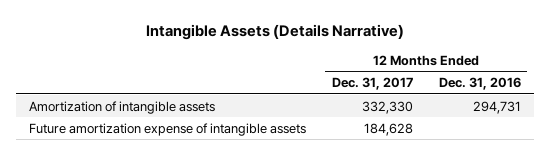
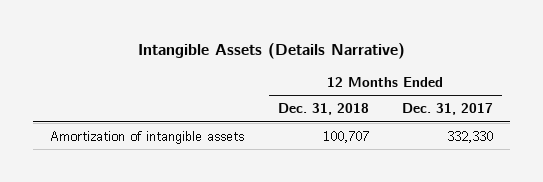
[438,76,521,90] Dec. 31, 2016 -> none
none -> [277,103,369,116] Dec. 31, 2018
[28,122,306,136] Future amortization expense of intangible assets -> none

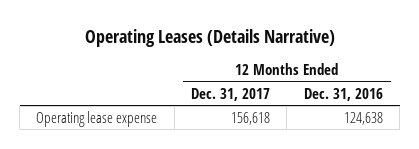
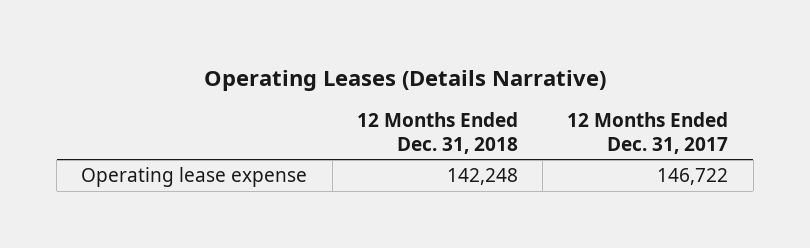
[303,87,383,101] Dec. 31, 2016 -> none
none -> [356,112,518,154] 12 Months Ended Dec. 31, 2018
[231,112,271,126] 156,618 -> [657,168,729,186] 146,722

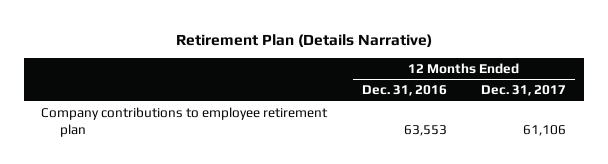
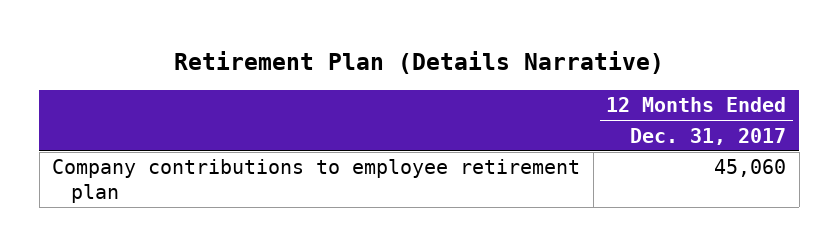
[361,85,447,97] Dec. 31, 2016 -> none
[523,124,567,136] 61,106 -> [714,159,787,178] 45,060

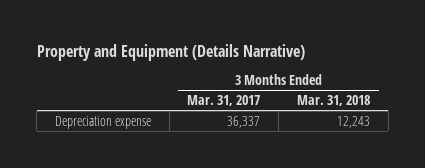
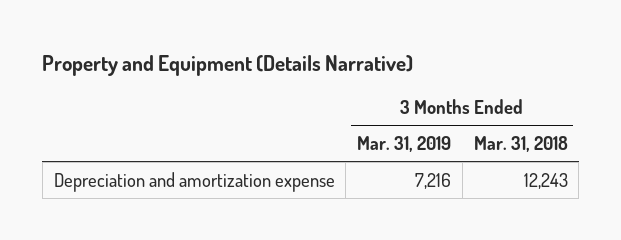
[187,94,261,106] Mar. 31, 2017 -> none
none -> [357,135,452,152] Mar. 31, 2019
[54,115,151,129] Depreciation expense -> [53,171,335,192] Depreciation and amortization expense

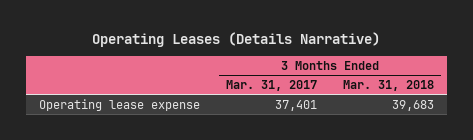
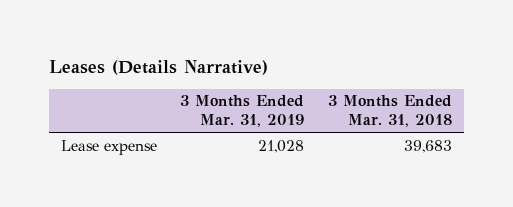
[92,32,381,48] Operating Leases (Details Narrative) -> [48,60,268,76] Leases (Details Narrative)
[225,80,317,92] Mar. 31, 2017 -> none
none -> [180,95,305,128] 3 Months Ended Mar. 31, 2019
[38,98,200,111] Operating lease expense -> [60,139,157,155] Lease expense

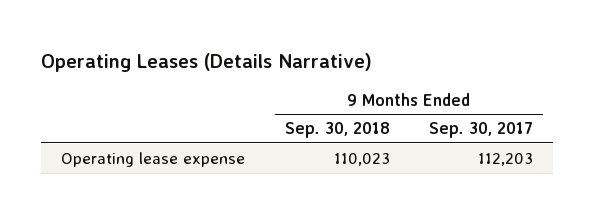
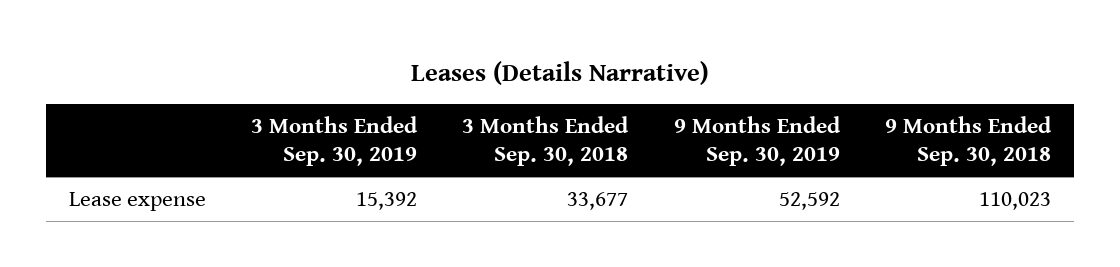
[41,53,373,73] Operating Leases (Details Narrative) -> [410,61,709,86] Leases (Details Narrative)
[429,122,534,139] Sep. 30, 2017 -> none
none -> [251,115,419,167] 3 Months Ended Sep. 30, 2019
none -> [462,115,630,167] 3 Months Ended Sep. 30, 2018
none -> [673,115,841,167] 9 Months Ended Sep. 30, 2019
[61,152,246,168] Operating lease expense -> [68,191,206,211] Lease expense

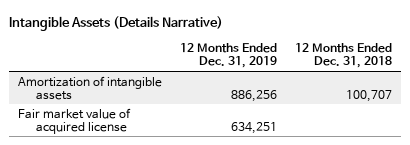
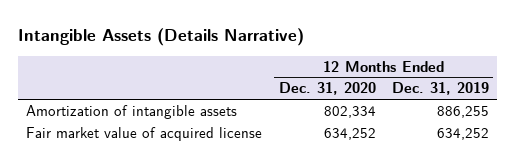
[294,43,392,69] 12 Months Ended Dec. 31, 2018 -> none
none -> [278,82,376,96] Dec. 31, 2020
[231,89,278,102] 886,256 -> [436,106,489,119] 886,255
[231,121,278,134] 634,251 -> [436,128,489,141] 634,252

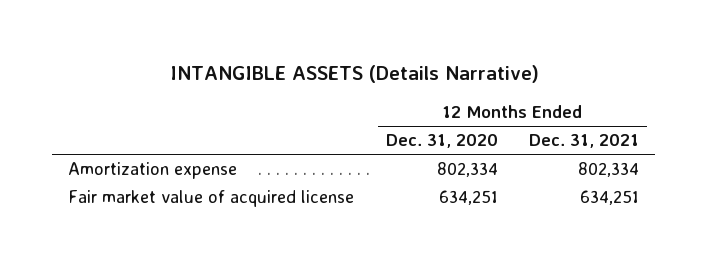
[17,27,304,46] Intangible Assets (Details Narrative) -> [169,65,539,84] INTANGIBLE ASSETS (Details Narrative)
[391,82,489,96] Dec. 31, 2019 -> none
none -> [529,134,640,149] Dec. 31, 2021
[26,105,238,120] Amortization of intangible assets -> [68,162,238,180] Amortization expense
[323,128,376,141] 634,252 -> [438,190,498,206] 634,251

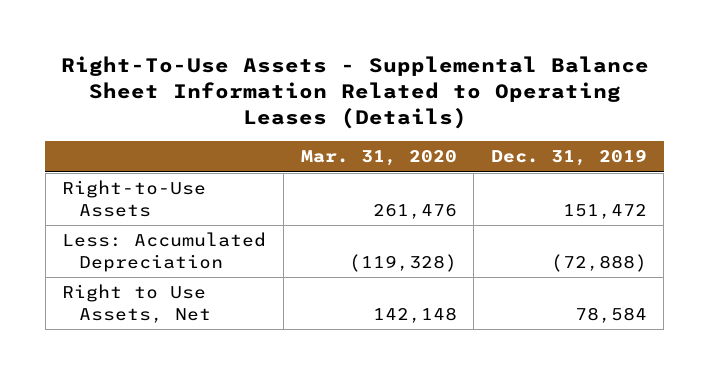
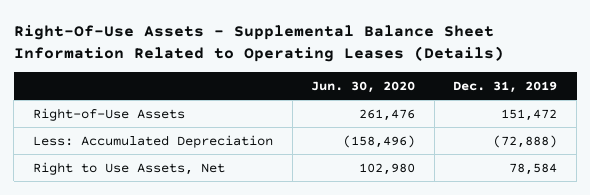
[60,55,649,130] Right-To-Use Assets - Supplemental Balance Sheet Information Related to Operating Leases (Details) -> [13,24,504,62] Right-Of-Use Assets - Supplemental Balance Sheet Information Related to Operating Leases (Details)
[300,150,457,167] Mar. 31, 2020 -> none
none -> [311,80,416,93] Jun. 30, 2020
[62,180,207,217] Right-to-Use Assets -> [32,107,185,121] Right-of-Use Assets

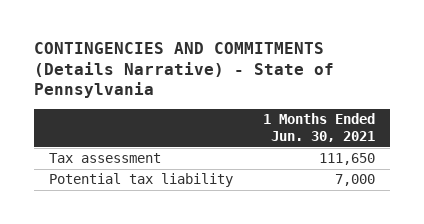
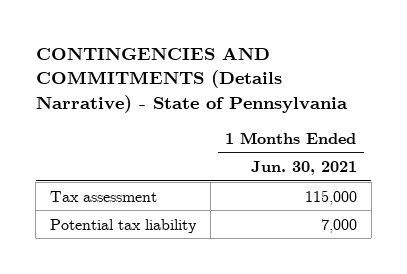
[319,153,376,166] 111,650 -> [304,189,357,205] 115,000

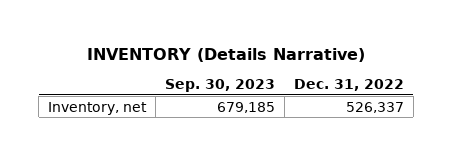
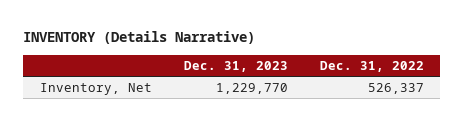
[164,78,275,92] Sep. 30, 2023 -> none
none -> [183,60,288,72] Dec. 31, 2023
[48,101,148,115] Inventory, net -> [39,83,152,96] Inventory, Net

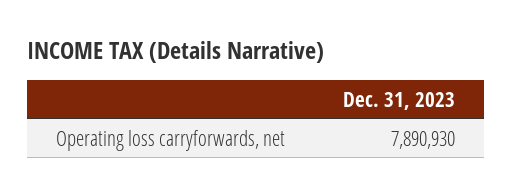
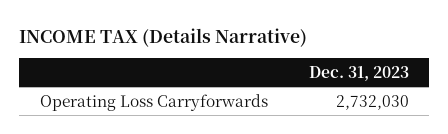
[55,129,285,151] Operating loss carryforwards, net -> [39,93,268,111] Operating Loss Carryforwards
[391,130,456,149] 7,890,930 -> [335,94,409,110] 2,732,030

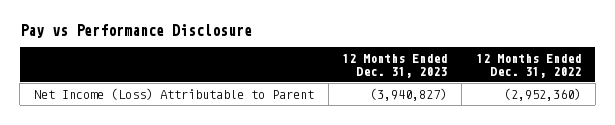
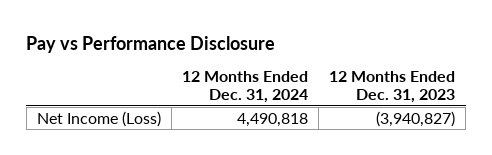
[475,53,581,78] 12 Months Ended Dec. 31, 2022 -> none
none -> [182,71,309,104] 12 Months Ended Dec. 31, 2024
[33,87,314,100] Net Income (Loss) Attributable to Parent -> [36,110,161,127] Net Income (Loss)

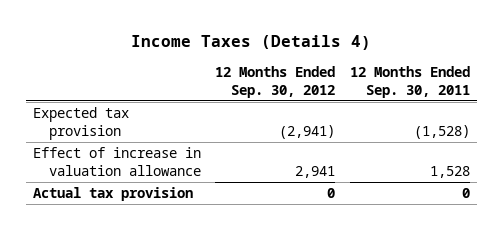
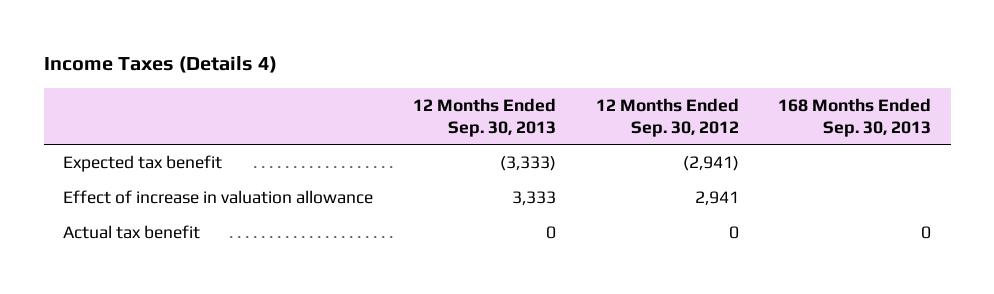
[349,65,470,98] 12 Months Ended Sep. 30, 2011 -> none
none -> [412,97,556,137] 12 Months Ended Sep. 30, 2013
none -> [778,97,932,137] 168 Months Ended Sep. 30, 2013
[32,106,129,140] Expected tax provision -> [63,155,223,173] Expected tax benefit
[32,186,193,201] Actual tax provision -> [63,225,201,240] Actual tax benefit

